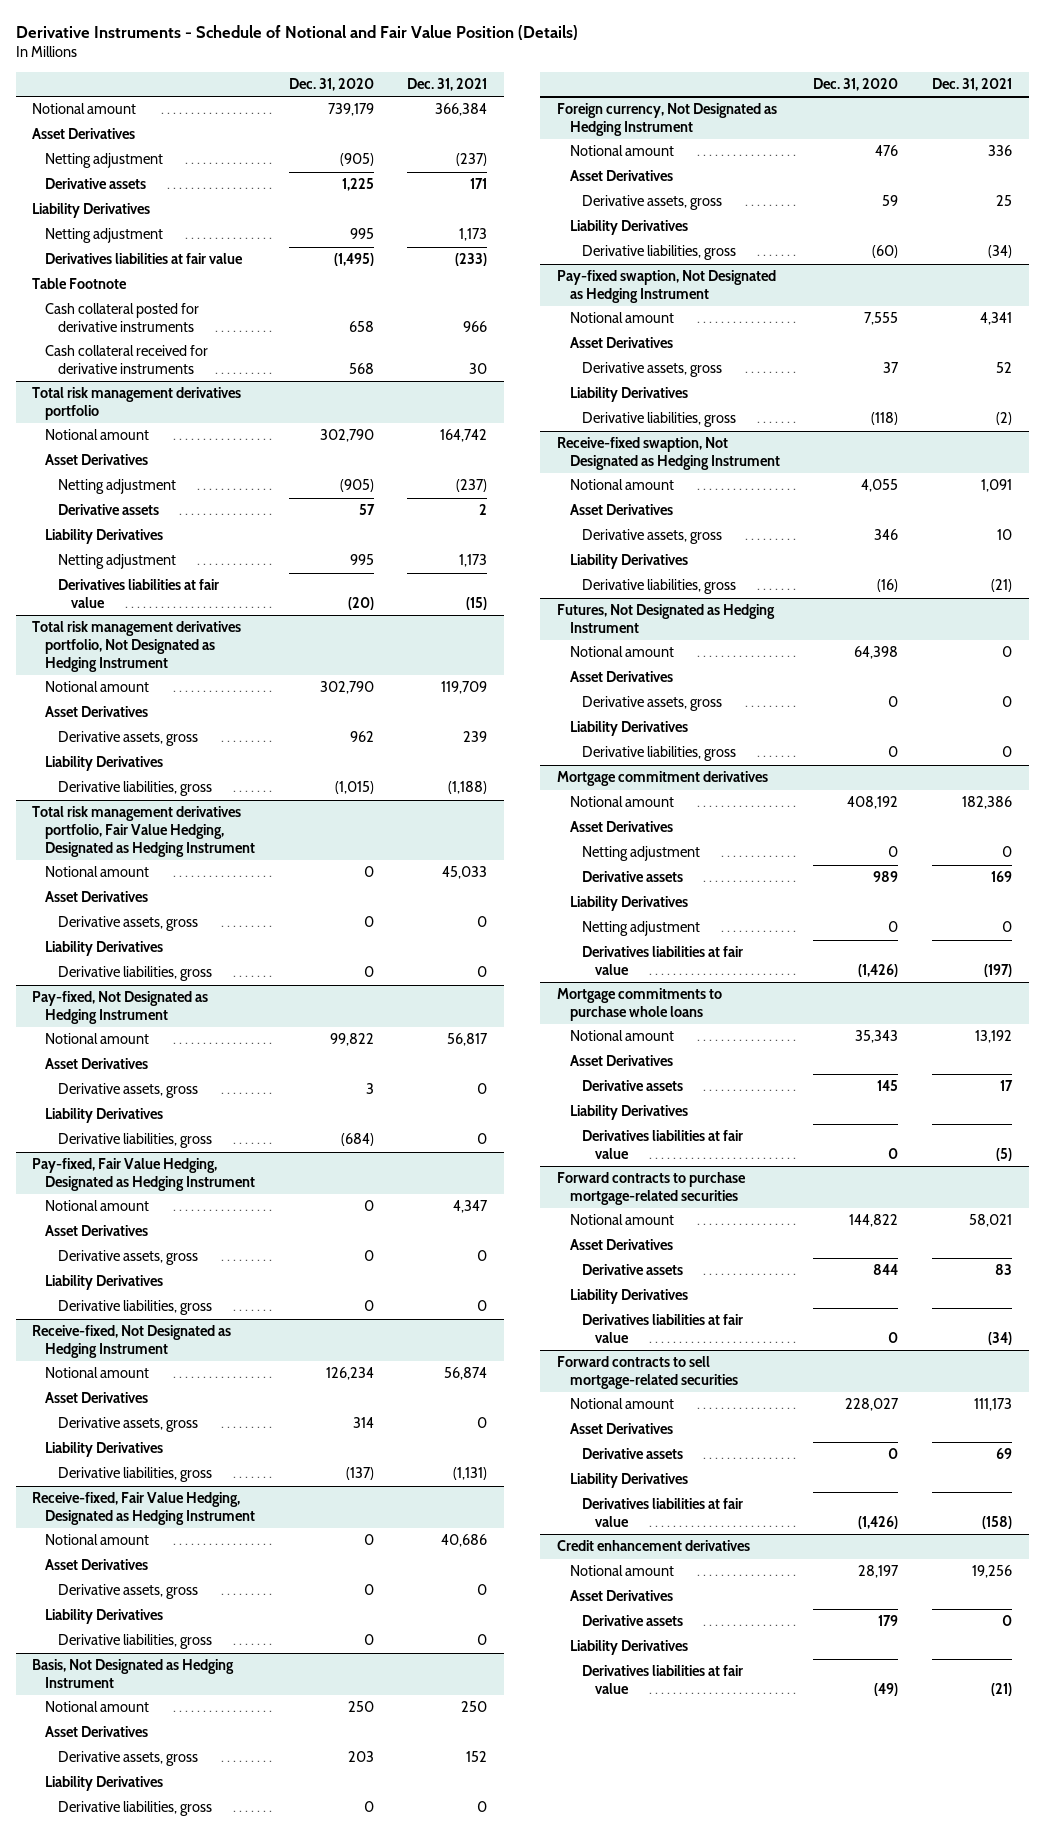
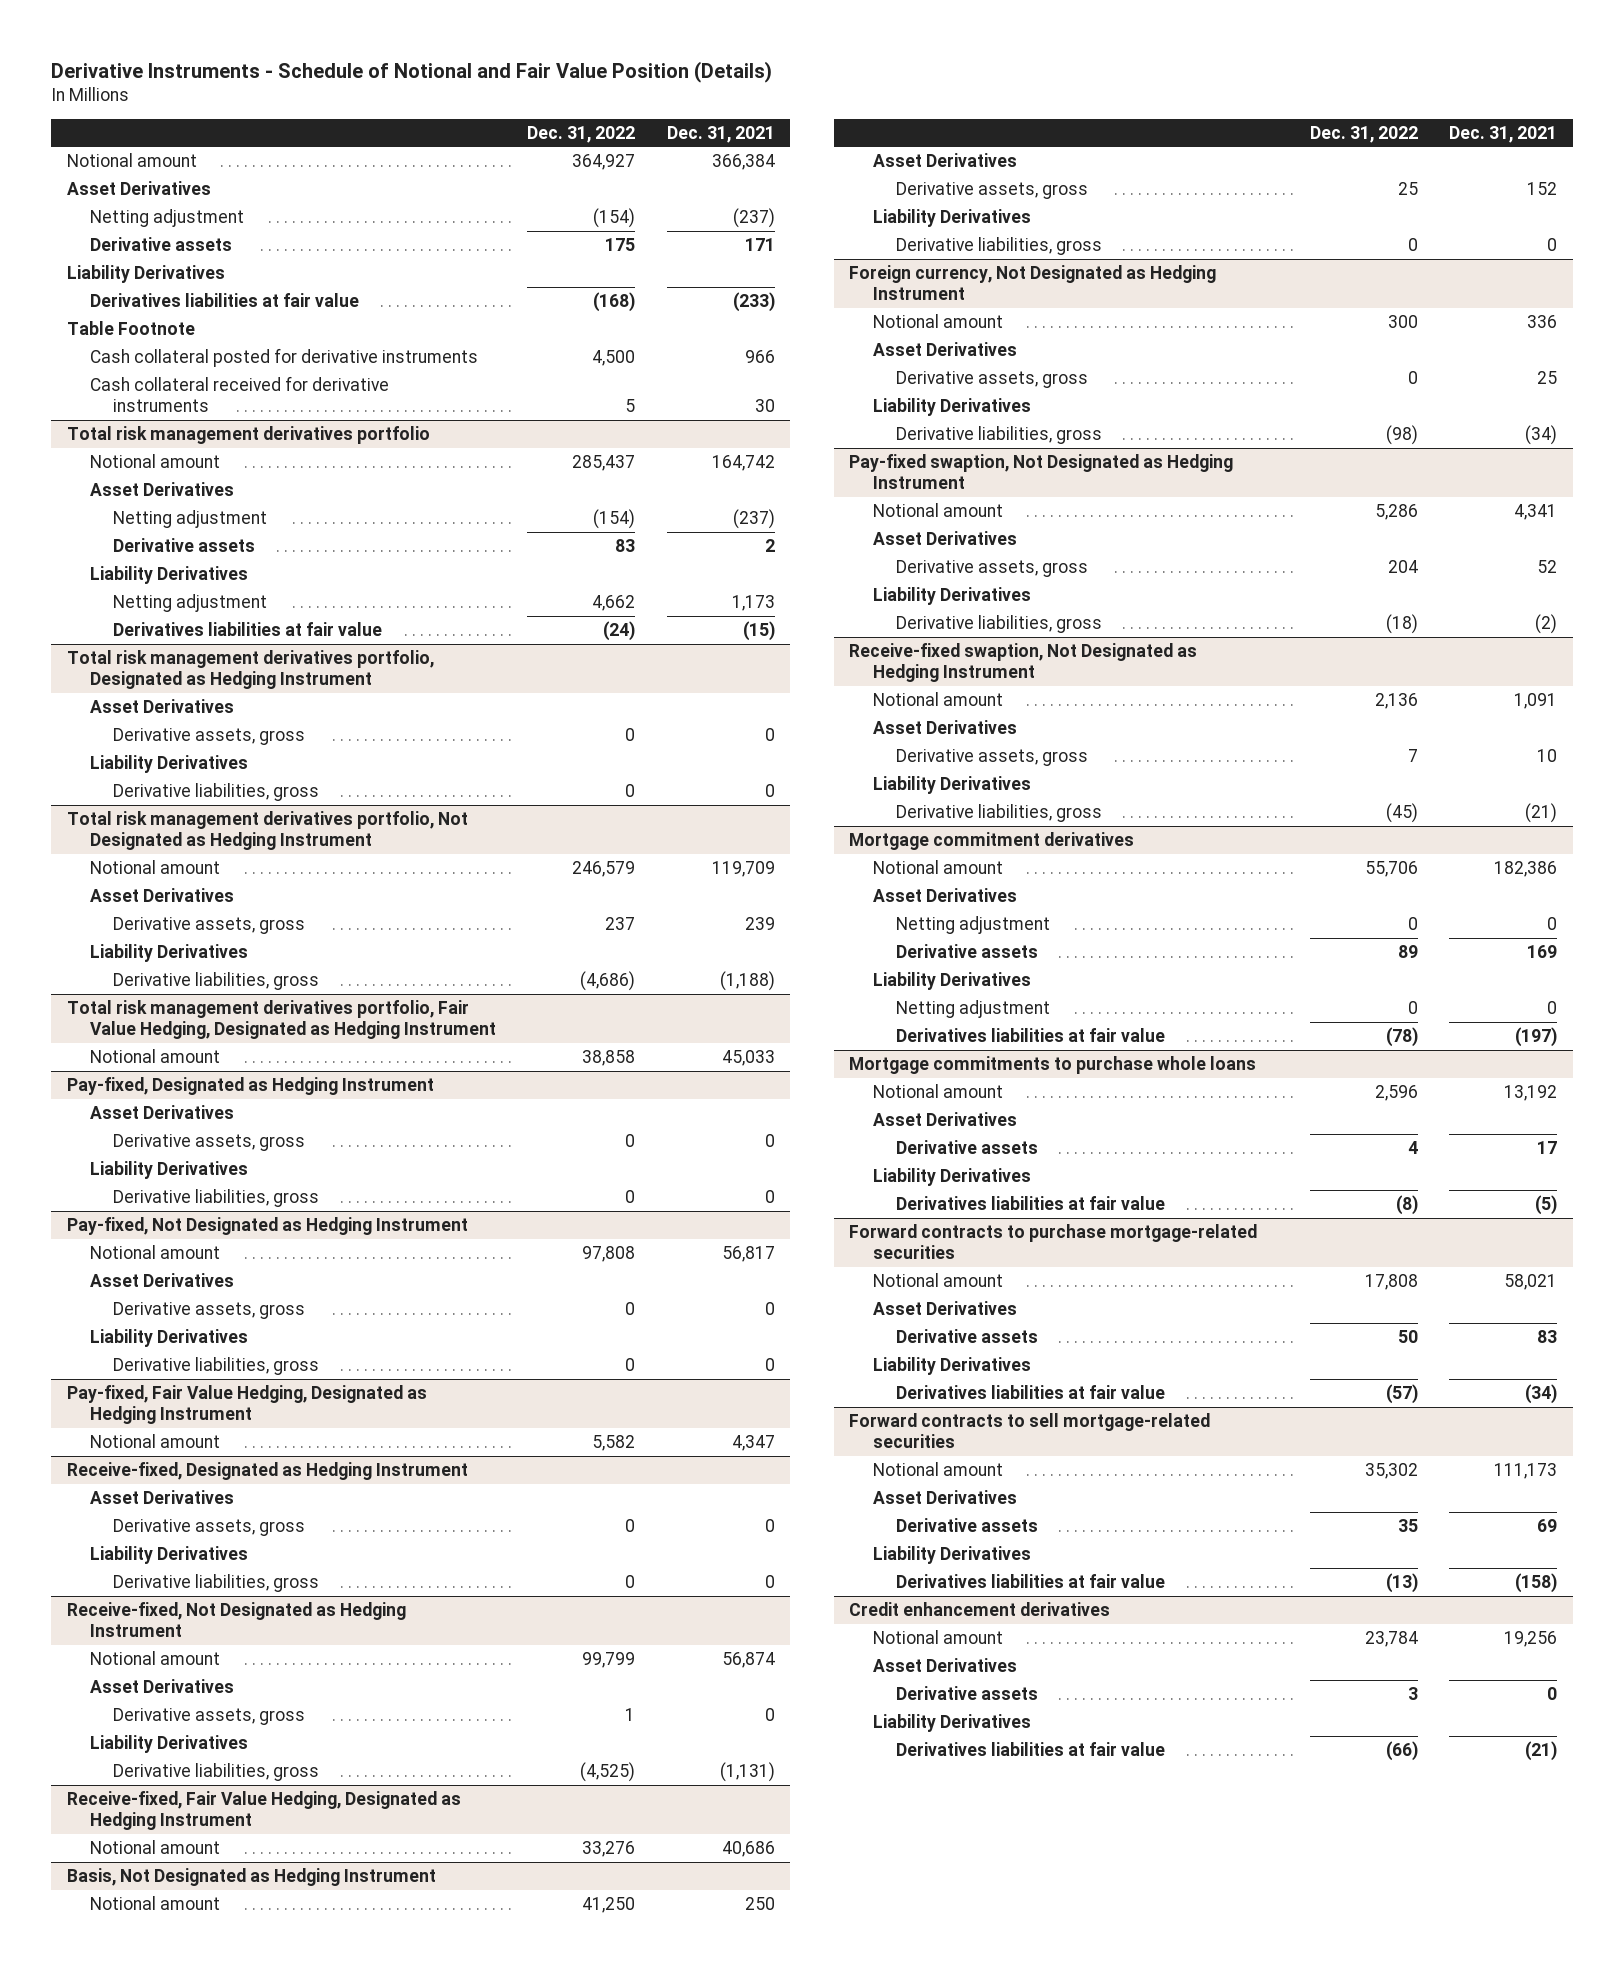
[288,77,374,91] Dec. 31, 2020 -> none
none -> [527,125,636,143] Dec. 31, 2022
[45,228,164,244] Netting adjustment -> none
none -> [66,649,434,690] Total risk management derivatives portfolio, Designated as Hedging Instrument
none -> [89,698,234,713] Asset Derivatives
none -> [113,727,306,745] Derivative assets, gross
none -> [89,754,248,773] Liability Derivatives
none -> [113,782,320,801] Derivative liabilities, gross
none -> [66,1076,434,1095] Pay-fixed, Designated as Hedging Instrument
none -> [66,1461,468,1480] Receive-fixed, Designated as Hedging Instrument
[45,1559,149,1571] Asset Derivatives -> none
[57,1584,198,1600] Derivative assets, gross -> none
[45,1609,164,1625] Liability Derivatives -> none
[57,1634,212,1650] Derivative liabilities, gross -> none
[556,604,775,633] Futures, Not Designated as Hedging Instrument -> none
[569,646,674,658] Notional amount -> none
[569,671,673,683] Asset Derivatives -> none
[582,696,723,712] Derivative assets, gross -> none
[569,721,688,737] Liability Derivatives -> none
[582,746,737,762] Derivative liabilities, gross -> none

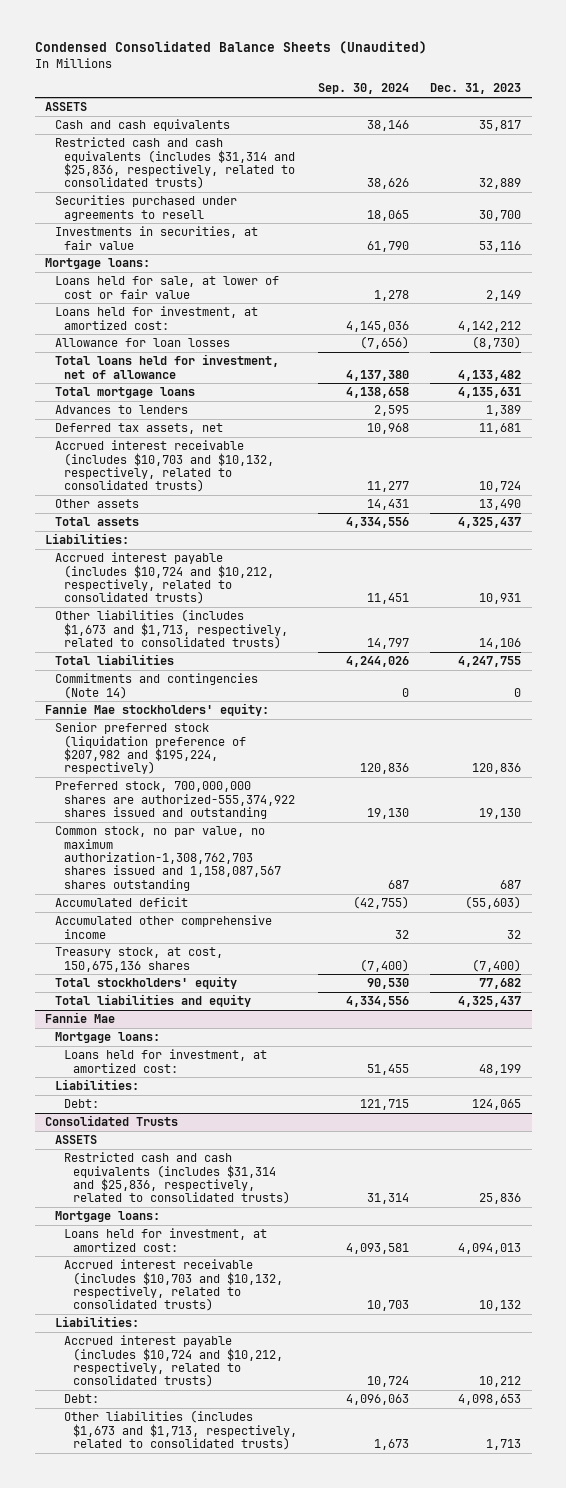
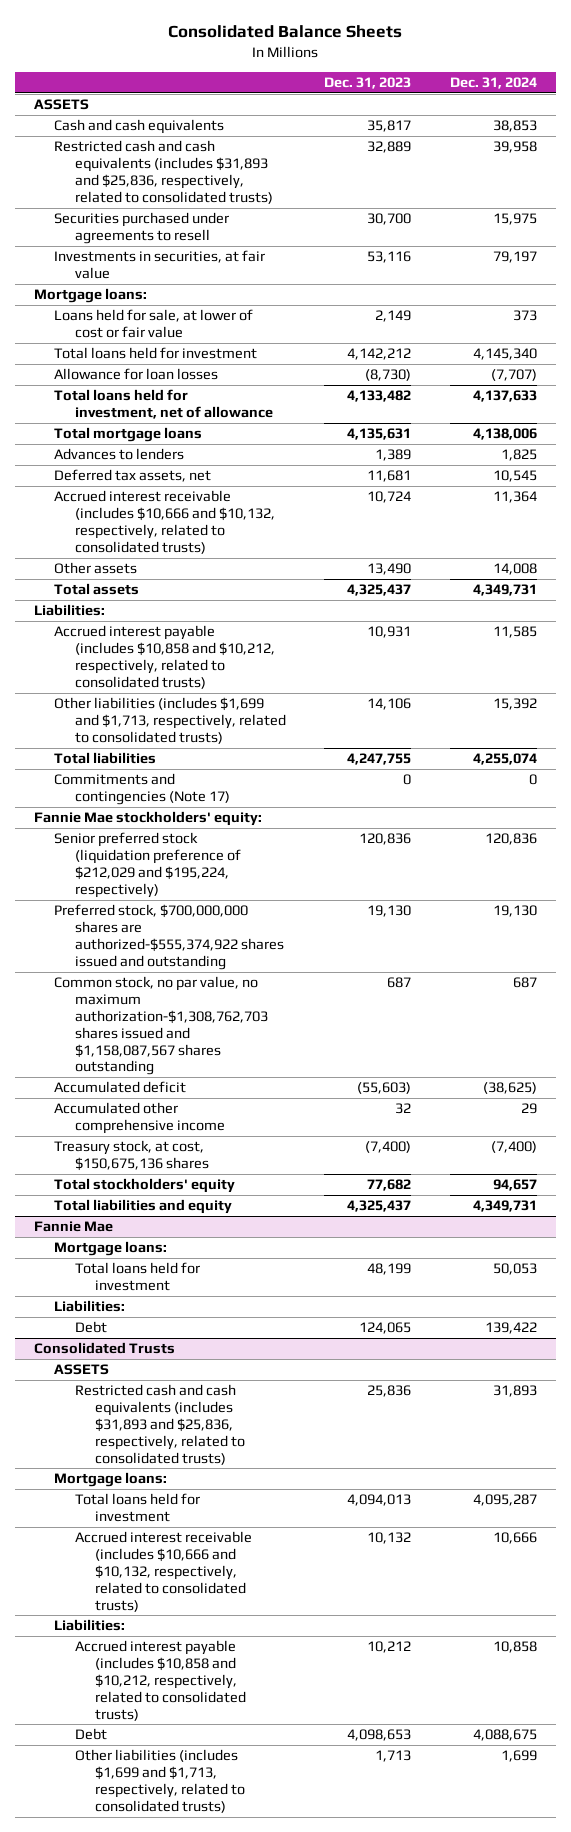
[34,41,427,55] Condensed Consolidated Balance Sheets (Unaudited) -> [168,25,403,39] Consolidated Balance Sheets
[318,83,410,95] Sep. 30, 2024 -> none
none -> [449,76,537,89] Dec. 31, 2024
[54,137,295,190] Restricted cash and cash equivalents (includes $31,314 and $25,836, respectively, related to consolidated trusts) -> [54,140,273,204] Restricted cash and cash equivalents (includes $31,893 and $25,836, respectively, related to consolidated trusts)
[54,306,258,330] Loans held for investment, at amortized cost: -> [54,347,258,360] Total loans held for investment
[54,440,274,493] Accrued interest receivable (includes $10,703 and $10,132, respectively, related to consolidated trusts) -> [54,490,275,554] Accrued interest receivable (includes $10,666 and $10,132, respectively, related to consolidated trusts)
[54,552,274,605] Accrued interest payable (includes $10,724 and $10,212, respectively, related to consolidated trusts) -> [54,625,275,689] Accrued interest payable (includes $10,858 and $10,212, respectively, related to consolidated trusts)
[54,609,288,649] Other liabilities (includes $1,673 and $1,713, respectively, related to consolidated trusts) -> [54,697,286,744] Other liabilities (includes $1,699 and $1,713, respectively, related to consolidated trusts)
[54,673,258,699] Commitments and contingencies (Note 14) -> [54,773,230,806] Commitments and contingencies (Note 17)
[54,722,246,775] Senior preferred stock (liquidation preference of $207,982 and $195,224, respectively) -> [54,832,241,898] Senior preferred stock (liquidation preference of $212,029 and $195,224, respectively)
[54,781,295,819] Preferred stock, 700,000,000 shares are authorized-555,374,922 shares issued and outstanding -> [54,904,284,970] Preferred stock, $700,000,000 shares are authorized-$555,374,922 shares issued and outstanding
[54,826,281,891] Common stock, no par value, no maximum authorization-1,308,762,703 shares issued and 1,158,087,567 shares outstanding -> [54,976,268,1076] Common stock, no par value, no maximum authorization-$1,308,762,703 shares issued and $1,158,087,567 shares outstanding
[54,947,223,972] Treasury stock, at cost, 150,675,136 shares -> [54,1140,209,1172] Treasury stock, at cost, $150,675,136 shares
[63,1049,267,1073] Loans held for investment, at amortized cost: -> [74,1262,200,1292] Total loans held for investment
[63,1099,99,1109] Debt: -> [74,1321,107,1334] Debt
[63,1152,291,1205] Restricted cash and cash equivalents (includes $31,314 and $25,836, respectively, related to consolidated trusts) -> [74,1384,246,1465] Restricted cash and cash equivalents (includes $31,893 and $25,836, respectively, related to consolidated trusts)
[63,1228,267,1252] Loans held for investment, at amortized cost: -> [74,1493,200,1523] Total loans held for investment
[63,1259,284,1312] Accrued interest receivable (includes $10,703 and $10,132, respectively, related to consolidated trusts) -> [74,1531,252,1612] Accrued interest receivable (includes $10,666 and $10,132, respectively, related to consolidated trusts)
[63,1335,284,1388] Accrued interest payable (includes $10,724 and $10,212, respectively, related to consolidated trusts) -> [74,1640,247,1721] Accrued interest payable (includes $10,858 and $10,212, respectively, related to consolidated trusts)
[63,1394,99,1404] Debt: -> [74,1728,107,1741] Debt
[63,1410,298,1450] Other liabilities (includes $1,673 and $1,713, respectively, related to consolidated trusts) -> [74,1749,246,1813] Other liabilities (includes $1,699 and $1,713, respectively, related to consolidated trusts)

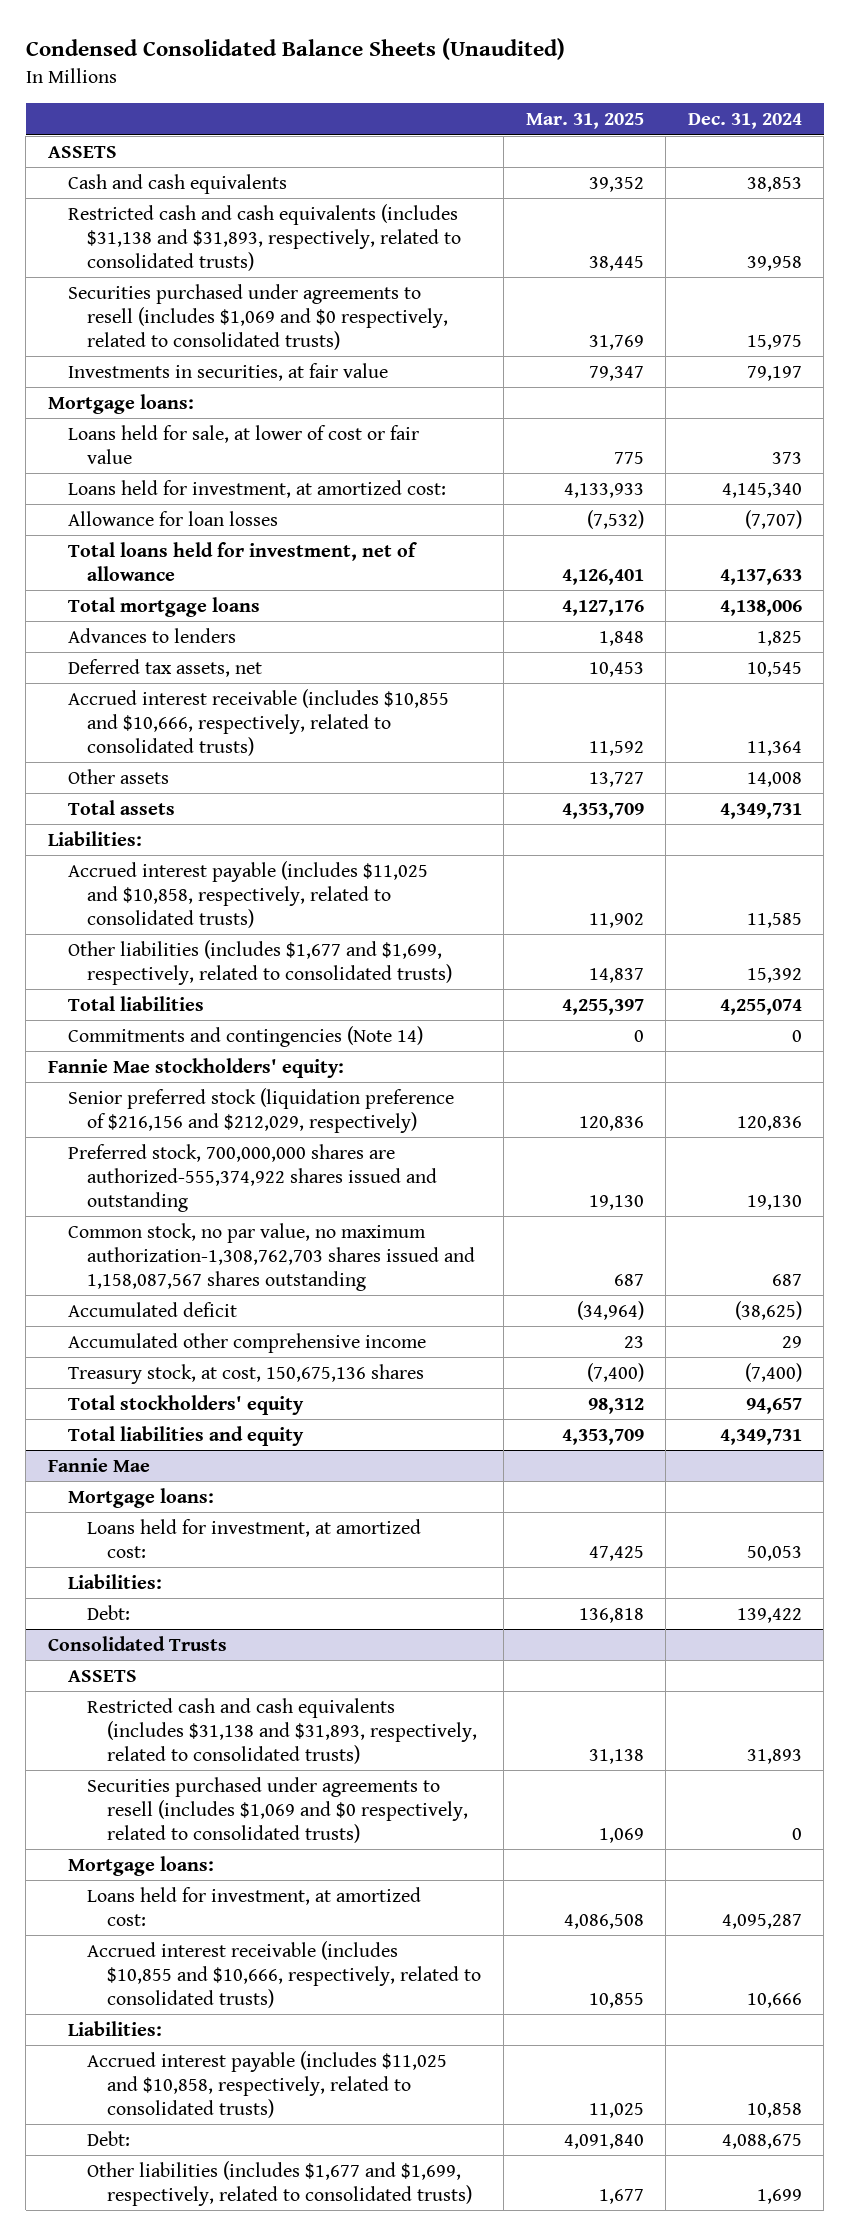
[168,25,403,39] Consolidated Balance Sheets -> [25,38,565,61] Condensed Consolidated Balance Sheets (Unaudited)
[324,76,412,89] Dec. 31, 2023 -> none
none -> [525,113,644,130] Mar. 31, 2025
[54,140,273,204] Restricted cash and cash equivalents (includes $31,893 and $25,836, respectively, related to consolidated trusts) -> [67,203,462,271] Restricted cash and cash equivalents (includes $31,138 and $31,893, respectively, related to consolidated trusts)
[54,212,230,245] Securities purchased under agreements to resell -> [67,283,449,350] Securities purchased under agreements to resell (includes $1,069 and $0 respectively, related to consolidated trusts)
[54,347,258,360] Total loans held for investment -> [67,479,446,498] Loans held for investment, at amortized cost:
[54,490,275,554] Accrued interest receivable (includes $10,666 and $10,132, respectively, related to consolidated trusts) -> [67,688,449,756] Accrued interest receivable (includes $10,855 and $10,666, respectively, related to consolidated trusts)
[54,625,275,689] Accrued interest payable (includes $10,858 and $10,212, respectively, related to consolidated trusts) -> [67,860,428,928] Accrued interest payable (includes $11,025 and $10,858, respectively, related to consolidated trusts)
[54,697,286,744] Other liabilities (includes $1,699 and $1,713, respectively, related to consolidated trusts) -> [67,939,453,985] Other liabilities (includes $1,677 and $1,699, respectively, related to consolidated trusts)
[54,773,230,806] Commitments and contingencies (Note 17) -> [67,1025,423,1047] Commitments and contingencies (Note 14)
[54,832,241,898] Senior preferred stock (liquidation preference of $212,029 and $195,224, respectively) -> [67,1087,454,1133] Senior preferred stock (liquidation preference of $216,156 and $212,029, respectively)
[54,904,284,970] Preferred stock, $700,000,000 shares are authorized-$555,374,922 shares issued and outstanding -> [67,1143,438,1212] Preferred stock, 700,000,000 shares are authorized-555,374,922 shares issued and outstanding
[54,976,268,1076] Common stock, no par value, no maximum authorization-$1,308,762,703 shares issued and $1,158,087,567 shares outstanding -> [67,1222,476,1291] Common stock, no par value, no maximum authorization-1,308,762,703 shares issued and 1,158,087,567 shares outstanding
[54,1140,209,1172] Treasury stock, at cost, $150,675,136 shares -> [67,1363,424,1384] Treasury stock, at cost, 150,675,136 shares
[74,1262,200,1292] Total loans held for investment -> [87,1518,422,1558] Loans held for investment, at amortized cost:
[74,1321,107,1334] Debt -> [87,1604,131,1620] Debt:
[74,1384,246,1465] Restricted cash and cash equivalents (includes $31,893 and $25,836, respectively, related to consolidated trusts) -> [87,1697,478,1764] Restricted cash and cash equivalents (includes $31,138 and $31,893, respectively, related to consolidated trusts)
none -> [87,1776,469,1843] Securities purchased under agreements to resell (includes $1,069 and $0 respectively, related to consolidated trusts)
[74,1493,200,1523] Total loans held for investment -> [87,1886,422,1926] Loans held for investment, at amortized cost:
[74,1531,252,1612] Accrued interest receivable (includes $10,666 and $10,132, respectively, related to consolidated trusts) -> [87,1940,482,2008] Accrued interest receivable (includes $10,855 and $10,666, respectively, related to consolidated trusts)
[74,1640,247,1721] Accrued interest payable (includes $10,858 and $10,212, respectively, related to consolidated trusts) -> [87,2050,448,2118] Accrued interest payable (includes $11,025 and $10,858, respectively, related to consolidated trusts)
[74,1728,107,1741] Debt -> [87,2130,131,2146] Debt:
[74,1749,246,1813] Other liabilities (includes $1,699 and $1,713, respectively, related to consolidated trusts) -> [87,2160,473,2206] Other liabilities (includes $1,677 and $1,699, respectively, related to consolidated trusts)

